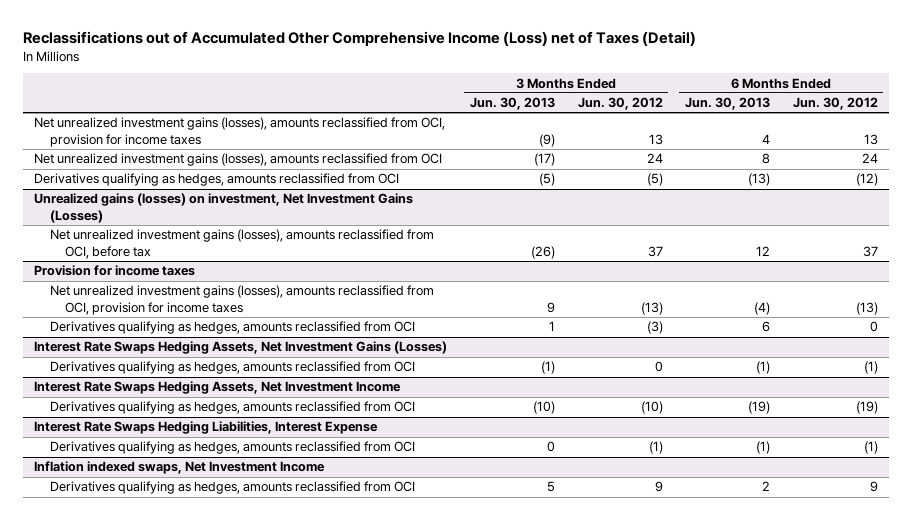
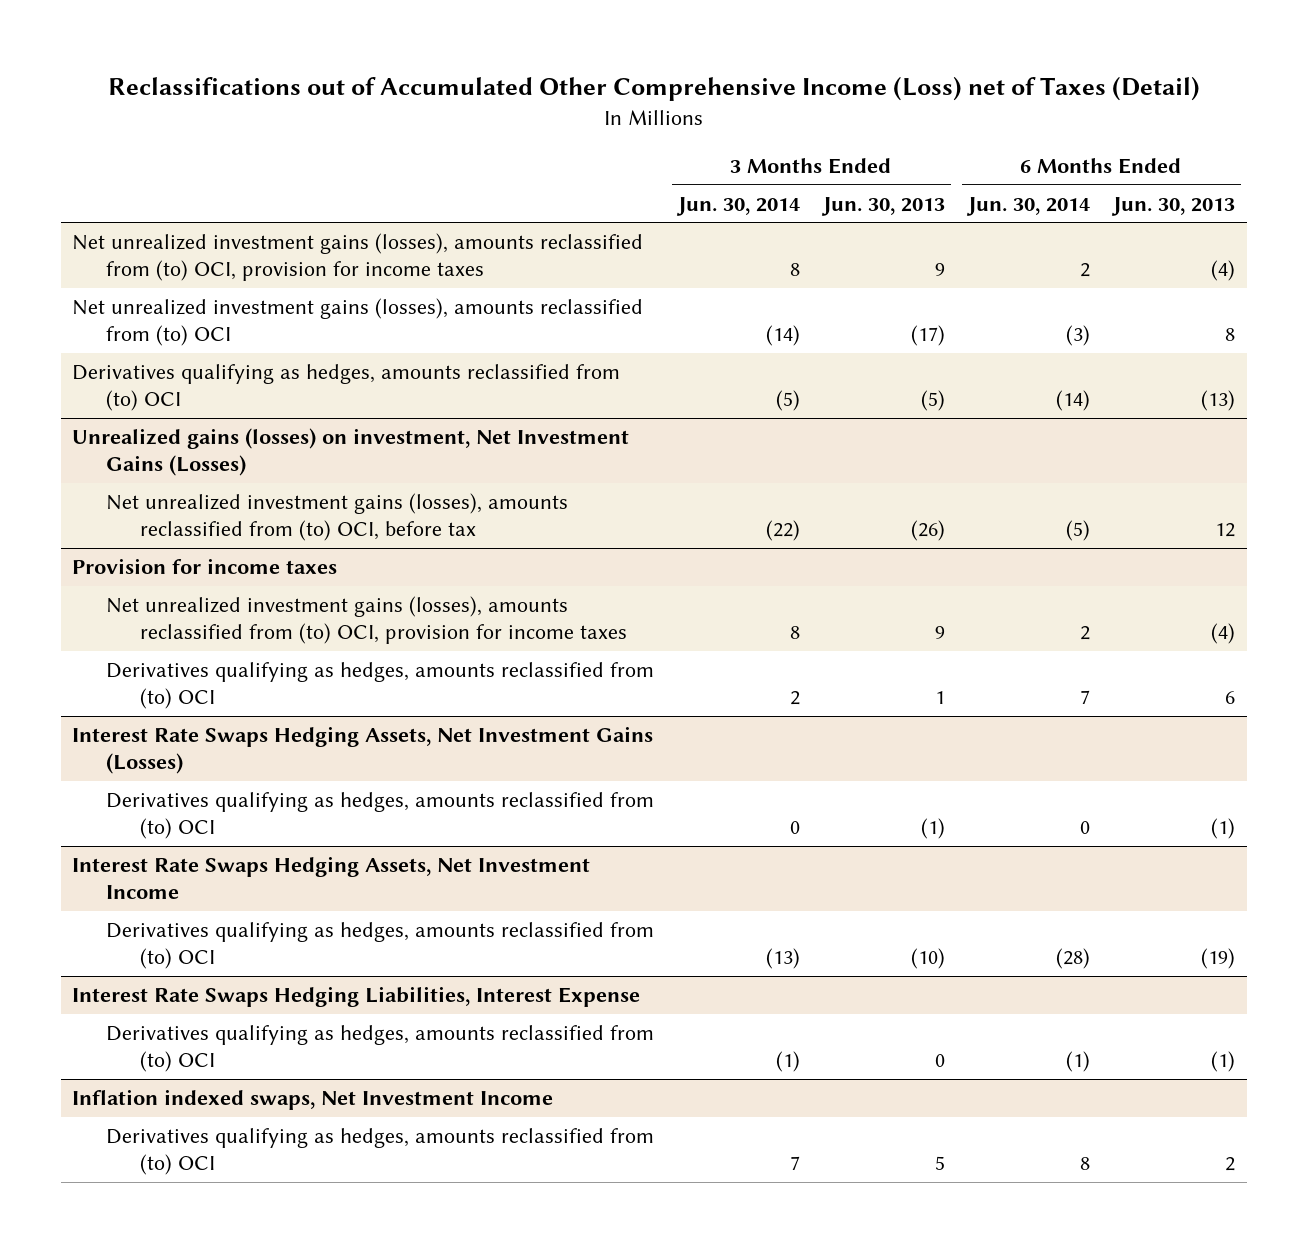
[577,97,663,111] Jun. 30, 2012 -> none
[792,97,878,111] Jun. 30, 2012 -> none
none -> [675,196,800,216] Jun. 30, 2014
none -> [965,196,1090,216] Jun. 30, 2014
[34,117,446,147] Net unrealized investment gains (losses), amounts reclassified from OCI, provision for income taxes -> [72,232,644,282] Net unrealized investment gains (losses), amounts reclassified from (to) OCI, provision for income taxes
[538,133,555,147] (9) -> [934,263,945,277] 9
[762,133,771,144] 4 -> [1211,260,1236,282] (4)
[34,153,443,167] Net unrealized investment gains (losses), amounts reclassified from OCI -> [72,297,644,347] Net unrealized investment gains (losses), amounts reclassified from (to) OCI
[34,173,400,187] Derivatives qualifying as hedges, amounts reclassified from OCI -> [72,363,621,412] Derivatives qualifying as hedges, amounts reclassified from (to) OCI
[49,229,434,259] Net unrealized investment gains (losses), amounts reclassified from OCI, before tax -> [106,492,569,542] Net unrealized investment gains (losses), amounts reclassified from (to) OCI, before tax
[49,285,434,315] Net unrealized investment gains (losses), amounts reclassified from OCI, provision for income taxes -> [106,595,628,645] Net unrealized investment gains (losses), amounts reclassified from (to) OCI, provision for income taxes
[49,321,415,335] Derivatives qualifying as hedges, amounts reclassified from OCI -> [106,661,655,710] Derivatives qualifying as hedges, amounts reclassified from (to) OCI
[49,361,415,375] Derivatives qualifying as hedges, amounts reclassified from OCI -> [106,791,655,840] Derivatives qualifying as hedges, amounts reclassified from (to) OCI
[49,401,415,415] Derivatives qualifying as hedges, amounts reclassified from OCI -> [106,921,655,970] Derivatives qualifying as hedges, amounts reclassified from (to) OCI
[49,441,415,455] Derivatives qualifying as hedges, amounts reclassified from OCI -> [106,1024,655,1073] Derivatives qualifying as hedges, amounts reclassified from (to) OCI
[49,481,415,495] Derivatives qualifying as hedges, amounts reclassified from OCI -> [106,1127,655,1176] Derivatives qualifying as hedges, amounts reclassified from (to) OCI

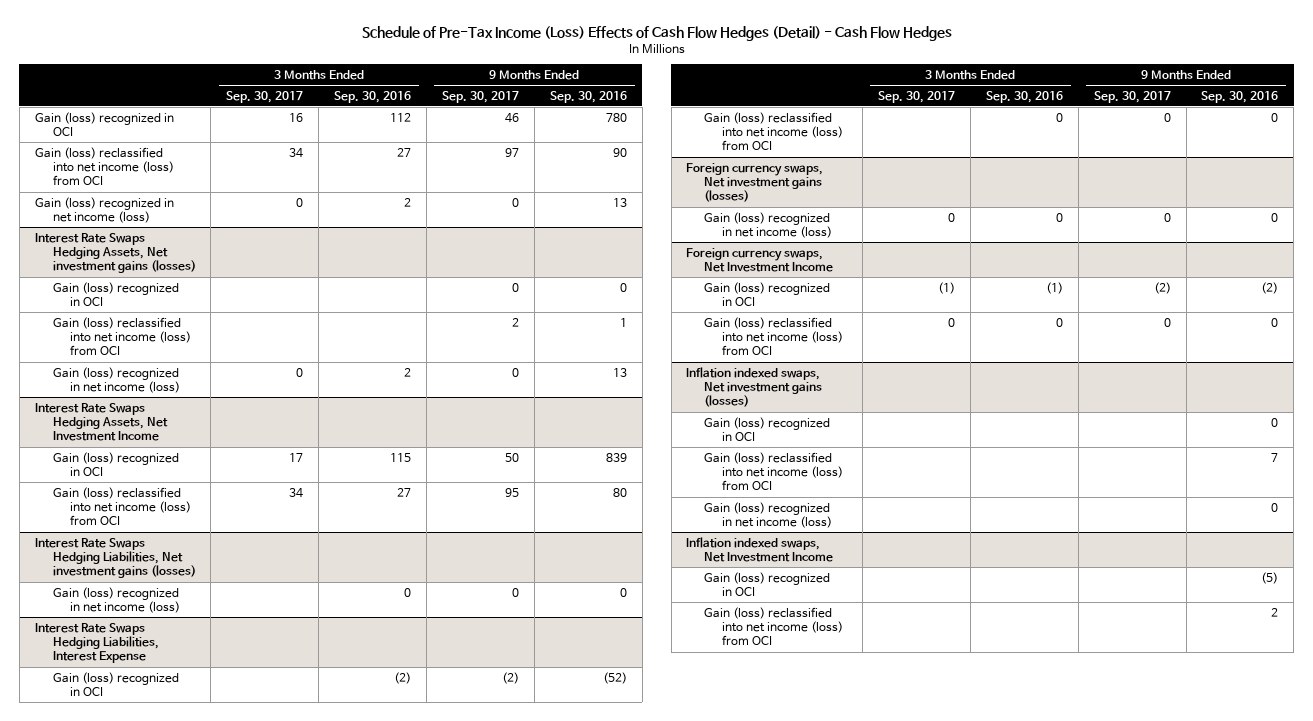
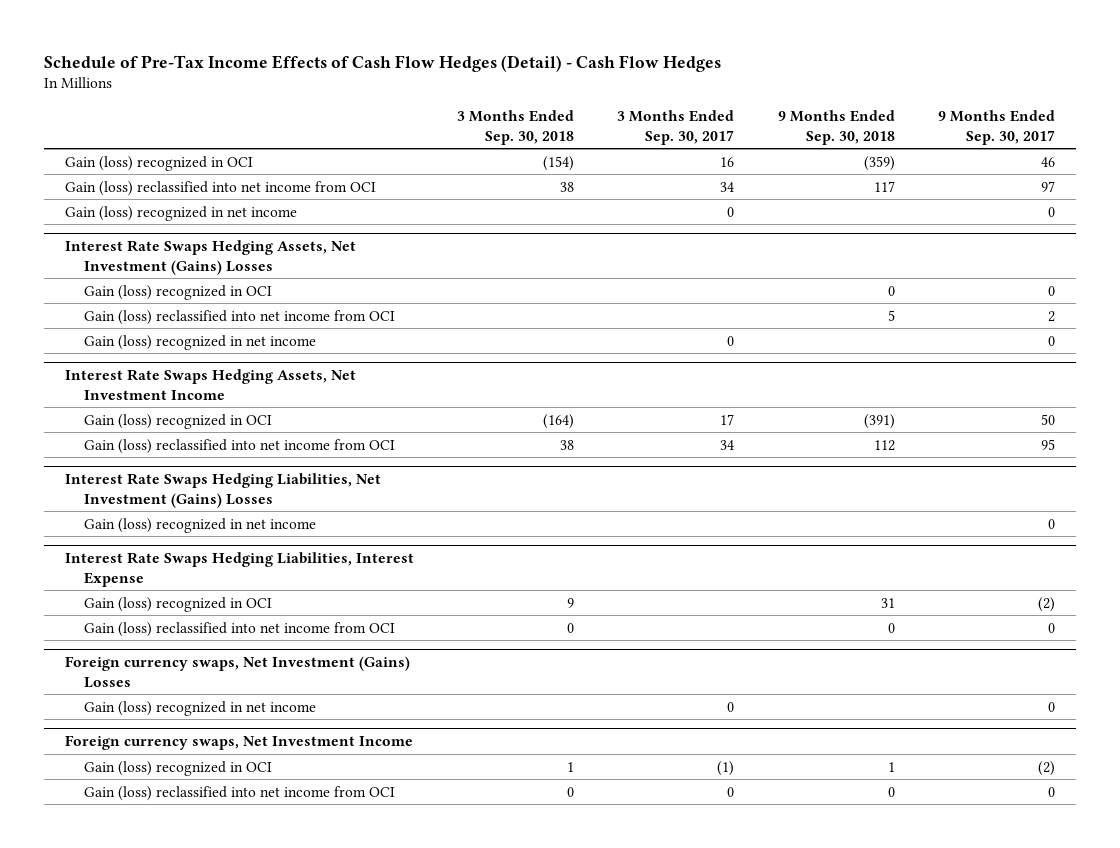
[361,26,952,42] Schedule of Pre-Tax Income (Loss) Effects of Cash Flow Hedges (Detail) - Cash Flow Hedges -> [43,54,721,72] Schedule of Pre-Tax Income Effects of Cash Flow Hedges (Detail) - Cash Flow Hedges
[334,90,412,103] Sep. 30, 2016 -> none
[549,90,627,103] Sep. 30, 2016 -> none
none -> [457,110,575,145] 3 Months Ended Sep. 30, 2018
none -> [777,110,895,145] 9 Months Ended Sep. 30, 2018
[34,146,174,186] Gain (loss) reclassified into net income (loss) from OCI -> [65,180,377,196] Gain (loss) reclassified into net income from OCI
[34,196,174,223] Gain (loss) recognized in net income (loss) -> [65,205,298,221] Gain (loss) recognized in net income
[34,232,196,274] Interest Rate Swaps Hedging Assets, Net investment gains (losses) -> [65,240,357,275] Interest Rate Swaps Hedging Assets, Net Investment (Gains) Losses
[52,316,192,356] Gain (loss) reclassified into net income (loss) from OCI -> [83,309,395,325] Gain (loss) reclassified into net income from OCI
[52,366,181,393] Gain (loss) recognized in net income (loss) -> [83,334,316,350] Gain (loss) recognized in net income
[52,486,192,526] Gain (loss) reclassified into net income (loss) from OCI -> [83,438,395,454] Gain (loss) reclassified into net income from OCI
[34,537,196,579] Interest Rate Swaps Hedging Liabilities, Net investment gains (losses) -> [65,473,382,508] Interest Rate Swaps Hedging Liabilities, Net Investment (Gains) Losses
[52,586,181,613] Gain (loss) recognized in net income (loss) -> [83,517,316,533] Gain (loss) recognized in net income
[704,111,843,151] Gain (loss) reclassified into net income (loss) from OCI -> [83,621,395,637] Gain (loss) reclassified into net income from OCI
[686,162,824,203] Foreign currency swaps, Net investment gains (losses) -> [65,656,411,688] Foreign currency swaps, Net Investment (Gains) Losses
[704,211,832,238] Gain (loss) recognized in net income (loss) -> [83,700,316,716] Gain (loss) recognized in net income
[686,366,823,408] Inflation indexed swaps, Net investment gains (losses) -> none
[704,416,831,441] Gain (loss) recognized in OCI -> none
[704,451,843,491] Gain (loss) reclassified into net income (loss) from OCI -> none
[704,501,832,528] Gain (loss) recognized in net income (loss) -> none
[686,536,834,562] Inflation indexed swaps, Net Investment Income -> none
[704,571,831,596] Gain (loss) recognized in OCI -> none
[704,606,843,646] Gain (loss) reclassified into net income (loss) from OCI -> none
[704,316,843,356] Gain (loss) reclassified into net income (loss) from OCI -> [83,785,395,801] Gain (loss) reclassified into net income from OCI

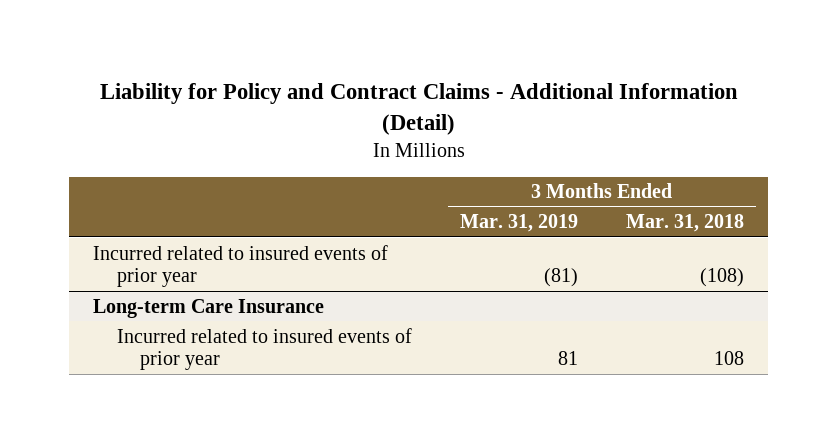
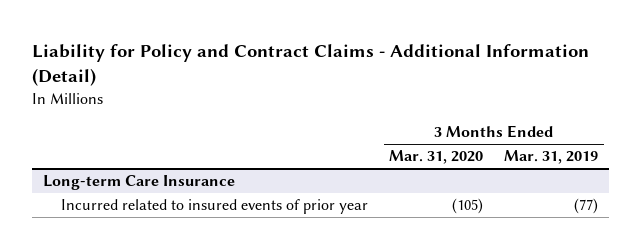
[626,214,745,233] Mar. 31, 2018 -> none
none -> [389,150,484,165] Mar. 31, 2020
[92,244,388,288] Incurred related to insured events of prior year -> none
[557,351,578,366] 81 -> [574,198,599,215] (77)

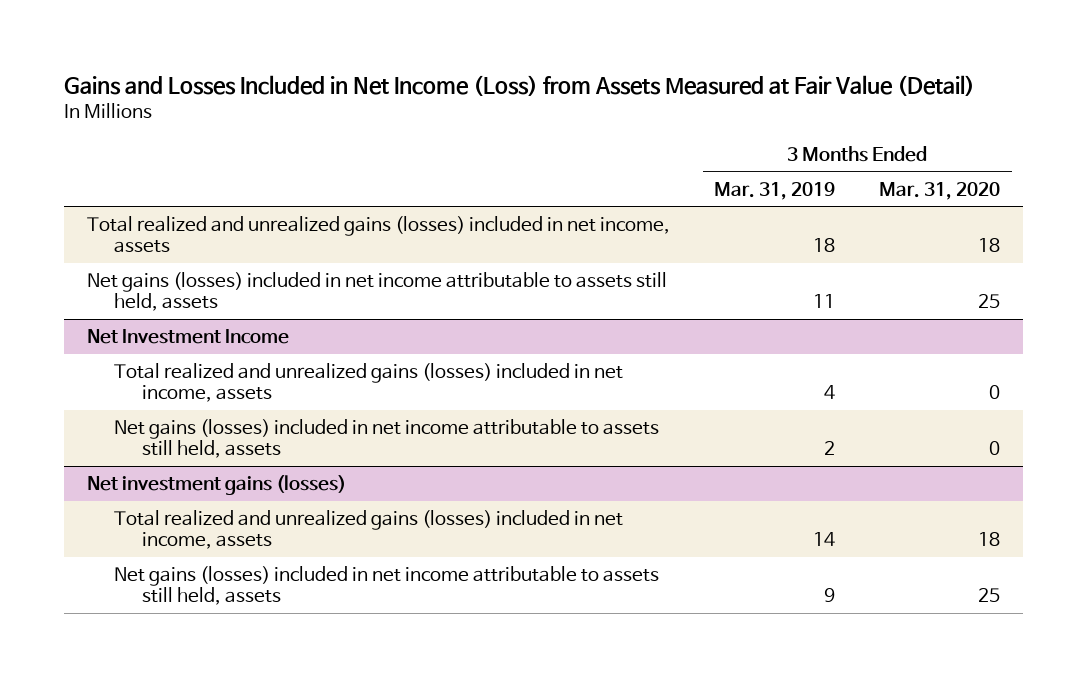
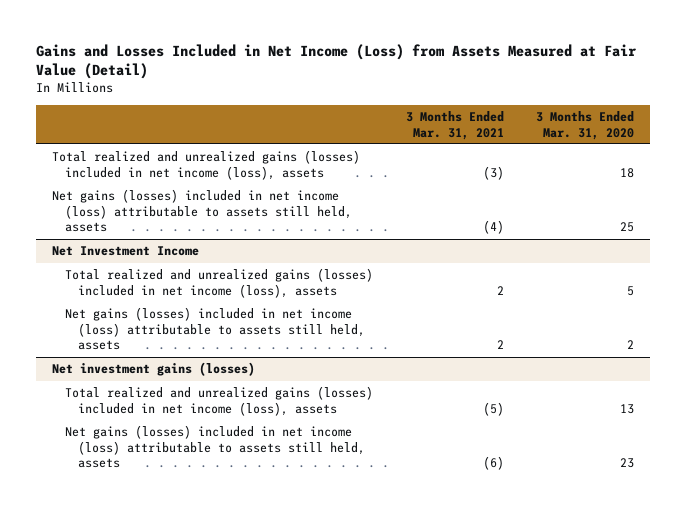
[714,181,836,200] Mar. 31, 2019 -> none
none -> [405,111,504,140] 3 Months Ended Mar. 31, 2021
[86,216,670,254] Total realized and unrealized gains (losses) included in net income, assets -> [52,150,361,180] Total realized and unrealized gains (losses) included in net income (loss), assets
[86,272,667,312] Net gains (losses) included in net income attributable to assets still held, assets -> [52,189,353,233] Net gains (losses) included in net income (loss) attributable to assets still held, assets
[114,363,624,403] Total realized and unrealized gains (losses) included in net income, assets -> [65,268,374,298] Total realized and unrealized gains (losses) included in net income (loss), assets
[989,385,1001,400] 0 -> [627,285,635,296] 5
[114,419,660,459] Net gains (losses) included in net income attributable to assets still held, assets -> [65,307,366,351] Net gains (losses) included in net income (loss) attributable to assets still held, assets
[989,441,1001,456] 0 -> [627,340,635,350] 2
[114,510,624,550] Total realized and unrealized gains (losses) included in net income, assets -> [65,386,374,416] Total realized and unrealized gains (losses) included in net income (loss), assets
[978,532,1001,547] 18 -> [620,403,635,414] 13
[114,566,660,606] Net gains (losses) included in net income attributable to assets still held, assets -> [65,425,366,469] Net gains (losses) included in net income (loss) attributable to assets still held, assets
[978,588,1001,603] 25 -> [620,458,635,469] 23

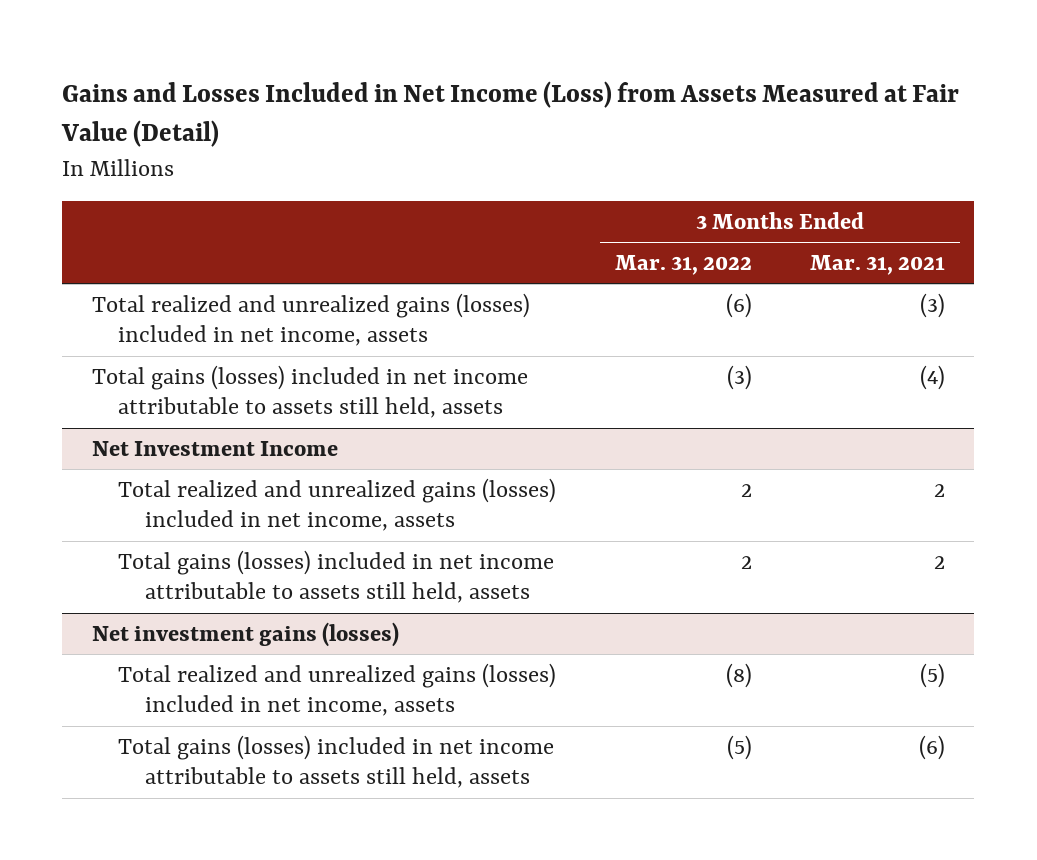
[536,111,635,140] 3 Months Ended Mar. 31, 2020 -> none
none -> [614,254,752,275] Mar. 31, 2022
[52,150,361,180] Total realized and unrealized gains (losses) included in net income (loss), assets -> [91,292,530,347] Total realized and unrealized gains (losses) included in net income, assets
[52,189,353,233] Net gains (losses) included in net income (loss) attributable to assets still held, assets -> [91,364,528,419] Total gains (losses) included in net income attributable to assets still held, assets
[65,268,374,298] Total realized and unrealized gains (losses) included in net income (loss), assets -> [118,477,557,532] Total realized and unrealized gains (losses) included in net income, assets
[65,307,366,351] Net gains (losses) included in net income (loss) attributable to assets still held, assets -> [118,549,555,604] Total gains (losses) included in net income attributable to assets still held, assets
[65,386,374,416] Total realized and unrealized gains (losses) included in net income (loss), assets -> [118,662,557,717] Total realized and unrealized gains (losses) included in net income, assets
[65,425,366,469] Net gains (losses) included in net income (loss) attributable to assets still held, assets -> [118,734,555,789] Total gains (losses) included in net income attributable to assets still held, assets

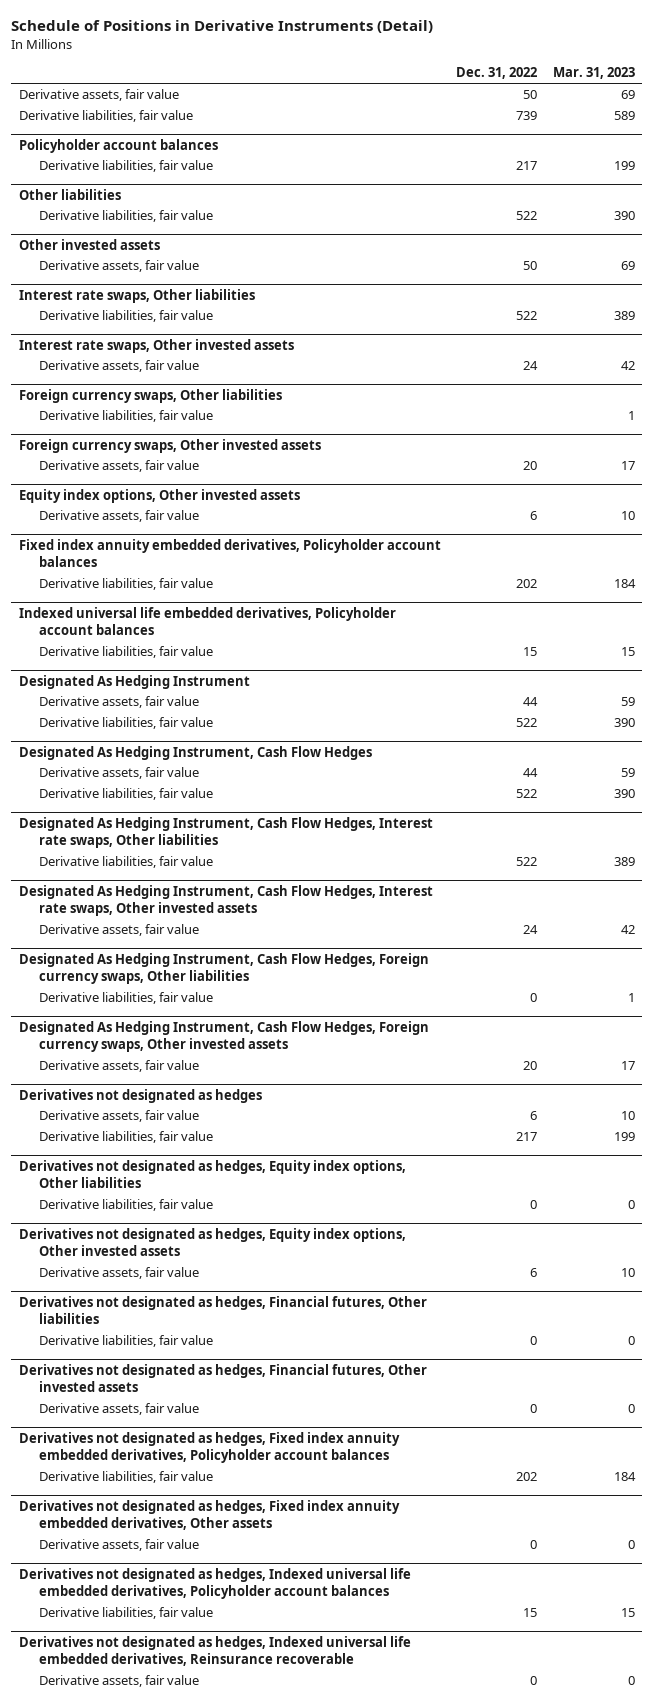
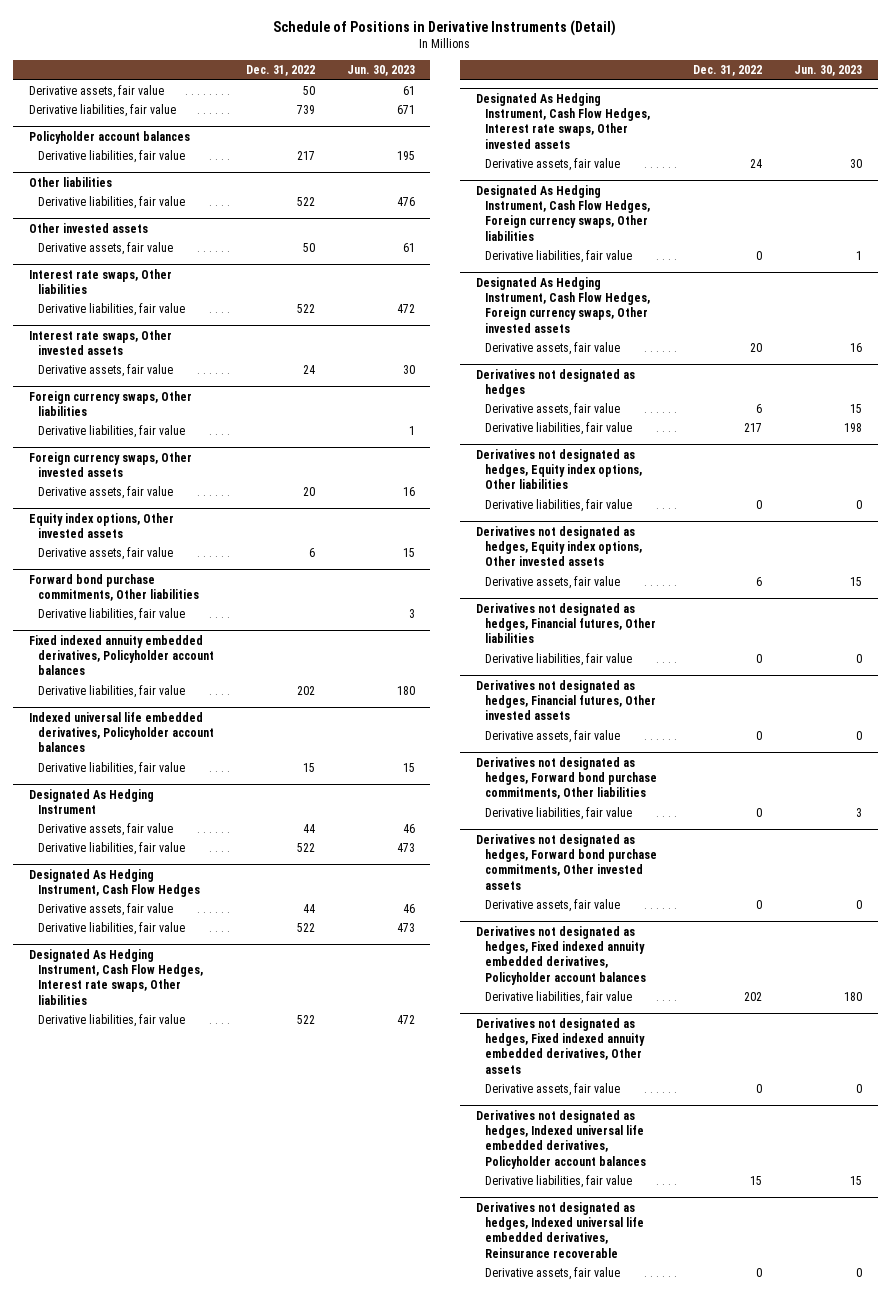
[552,67,635,80] Mar. 31, 2023 -> none
none -> [346,65,415,77] Jun. 30, 2023
none -> [29,573,200,601] Forward bond purchase commitments, Other liabilities
none -> [38,607,186,621] Derivative liabilities, fair value
[18,538,441,567] Fixed index annuity embedded derivatives, Policyholder account balances -> [29,634,215,676] Fixed indexed annuity embedded derivatives, Policyholder account balances
none -> [476,756,658,800] Derivatives not designated as hedges, Forward bond purchase commitments, Other liabilities
none -> [485,806,633,820] Derivative liabilities, fair value
none -> [476,833,658,890] Derivatives not designated as hedges, Forward bond purchase commitments, Other invested assets
none -> [485,898,621,912] Derivative assets, fair value
[18,1431,400,1463] Derivatives not designated as hedges, Fixed index annuity embedded derivatives, Policyholder account balances -> [476,925,647,985] Derivatives not designated as hedges, Fixed indexed annuity embedded derivatives, Policyholder account balances
[18,1499,400,1530] Derivatives not designated as hedges, Fixed index annuity embedded derivatives, Other assets -> [476,1017,646,1074] Derivatives not designated as hedges, Fixed indexed annuity embedded derivatives, Other assets

